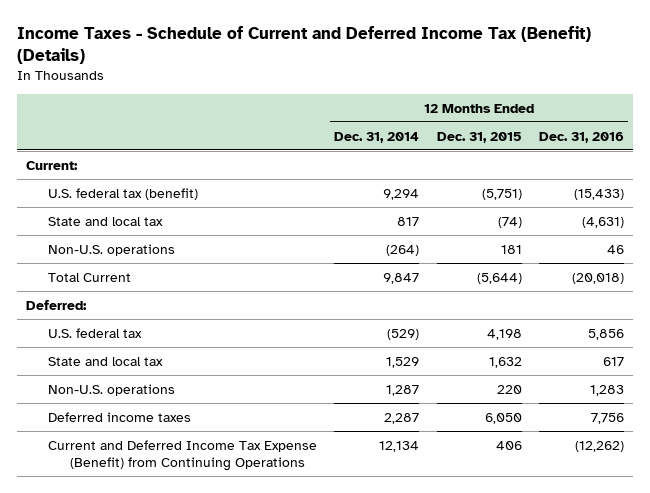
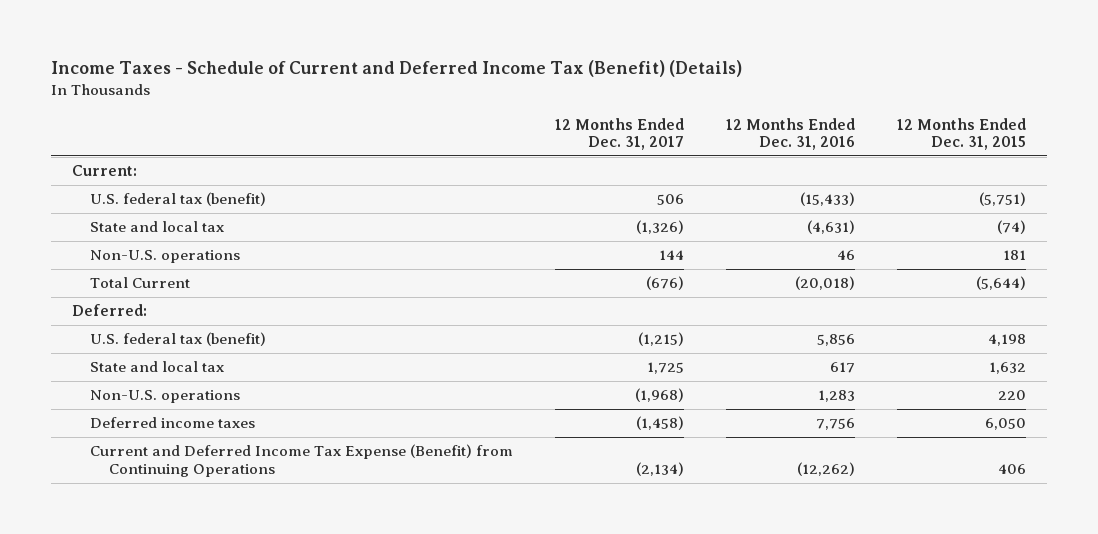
[334,131,420,143] Dec. 31, 2014 -> none
none -> [555,117,685,151] 12 Months Ended Dec. 31, 2017
[47,327,142,338] U.S. federal tax -> [90,332,267,347] U.S. federal tax (benefit)

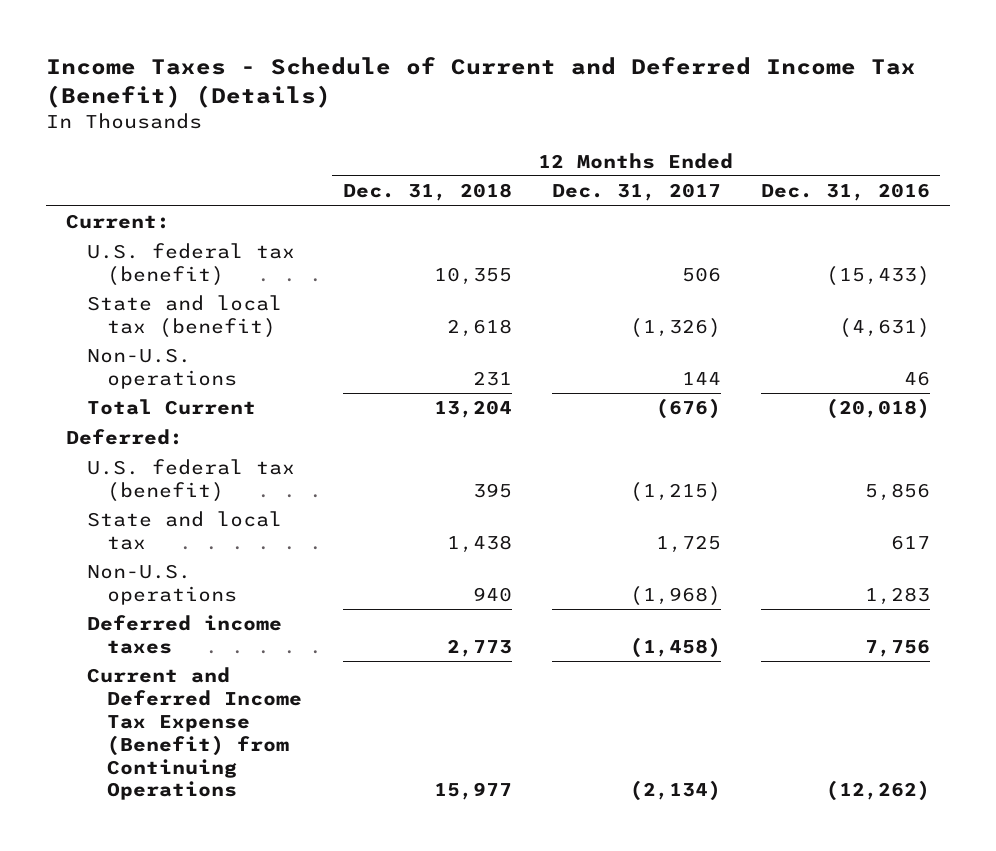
[897,117,1027,151] 12 Months Ended Dec. 31, 2015 -> none
none -> [342,183,512,202] Dec. 31, 2018
[90,221,225,233] State and local tax -> [86,295,282,339] State and local tax (benefit)

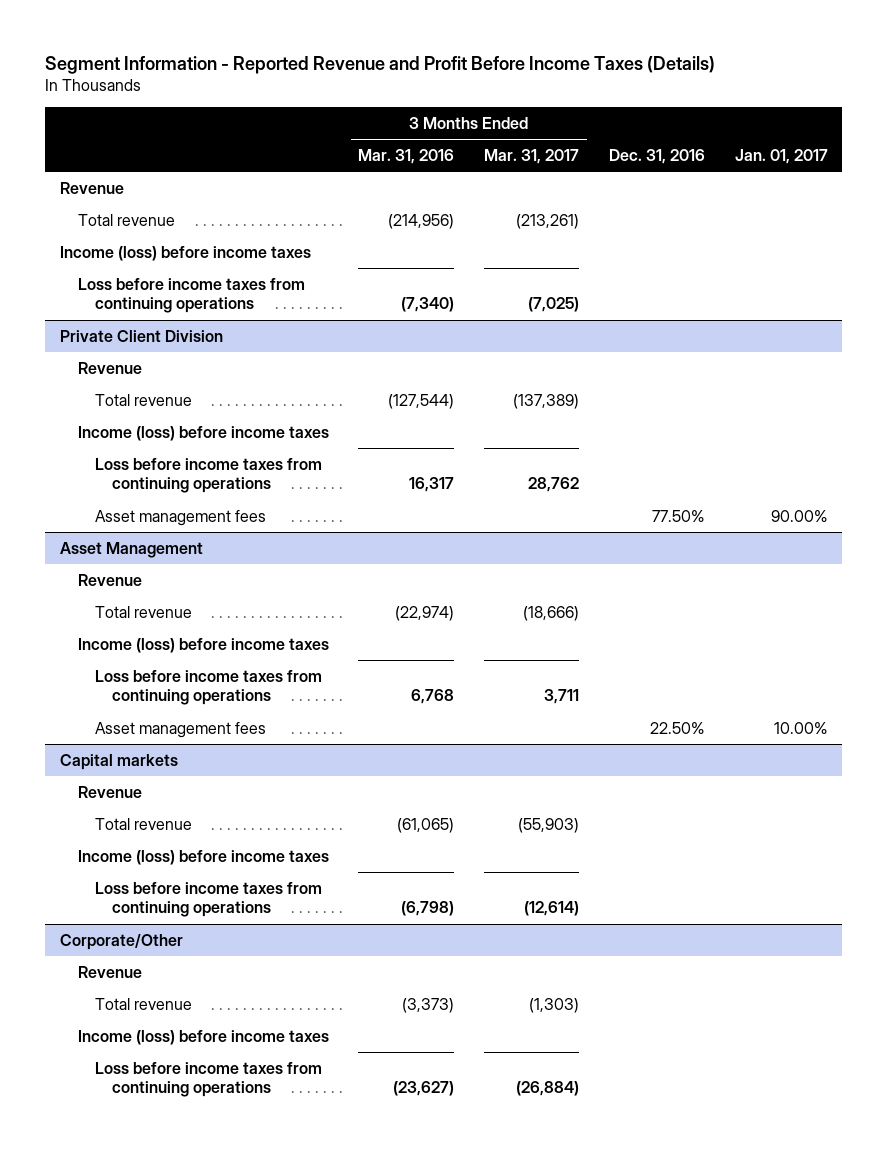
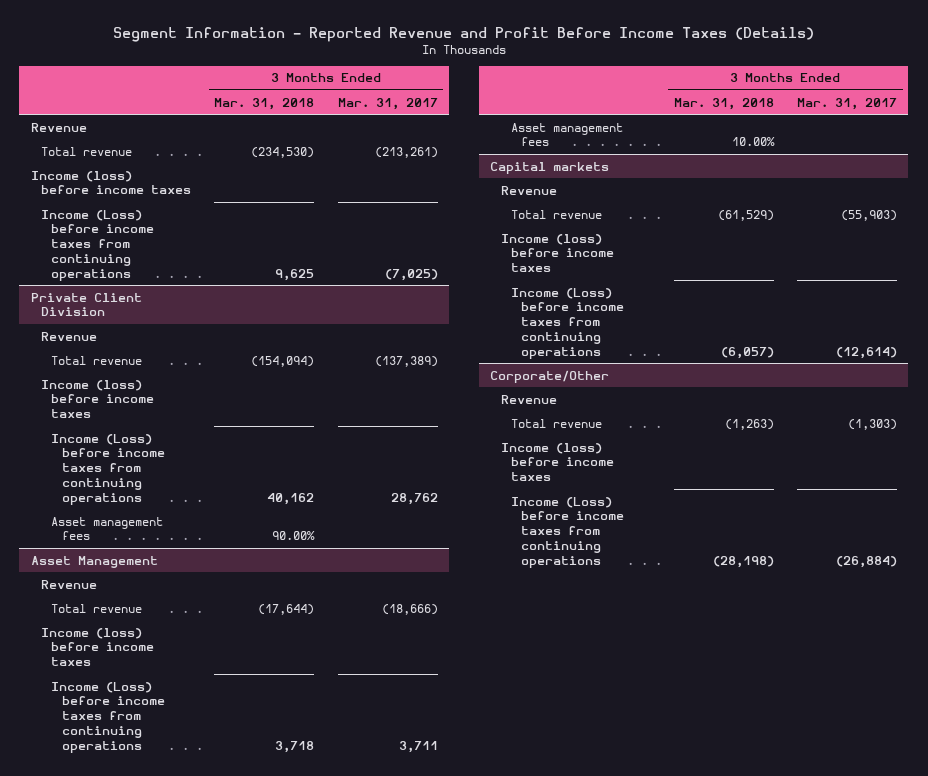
[358,149,455,165] Mar. 31, 2016 -> none
[608,149,705,165] Dec. 31, 2016 -> none
[734,149,828,165] Jan. 01, 2017 -> none
none -> [214,97,315,110] Mar. 31, 2018
[77,277,305,314] Loss before income taxes from continuing operations -> [41,209,155,281] Income (Loss) before income taxes from continuing operations
[94,457,322,494] Loss before income taxes from continuing operations -> [51,433,165,505] Income (Loss) before income taxes from continuing operations
[94,669,322,706] Loss before income taxes from continuing operations -> [51,681,165,753] Income (Loss) before income taxes from continuing operations
[94,881,322,918] Loss before income taxes from continuing operations -> [510,287,625,359] Income (Loss) before income taxes from continuing operations
[94,1061,322,1098] Loss before income taxes from continuing operations -> [510,496,625,568] Income (Loss) before income taxes from continuing operations

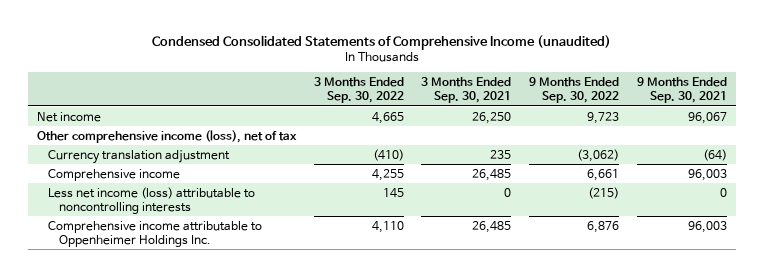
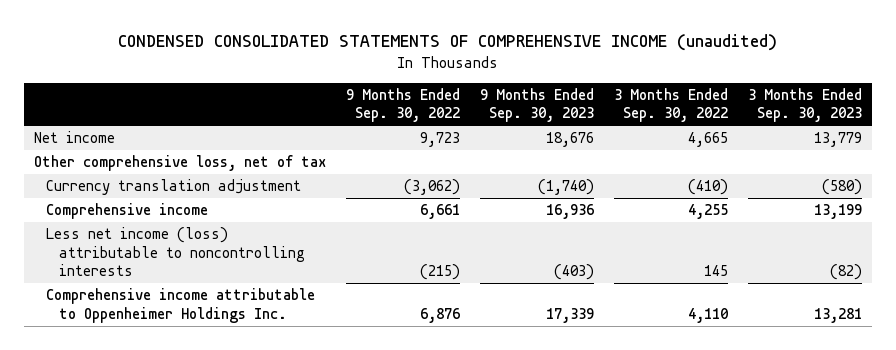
[151,34,611,50] Condensed Consolidated Statements of Comprehensive Income (unaudited) -> [117,34,777,52] CONDENSED CONSOLIDATED STATEMENTS OF COMPREHENSIVE INCOME (unaudited)
[421,77,512,104] 3 Months Ended Sep. 30, 2021 -> none
[636,77,727,104] 9 Months Ended Sep. 30, 2021 -> none
none -> [479,87,594,123] 9 Months Ended Sep. 30, 2023
none -> [747,87,862,123] 3 Months Ended Sep. 30, 2023
[37,129,298,143] Other comprehensive income (loss), net of tax -> [34,155,327,172] Other comprehensive loss, net of tax

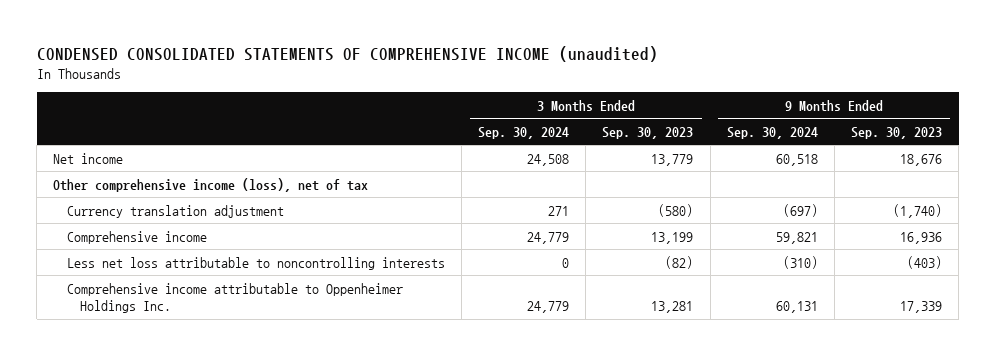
[346,87,461,123] 9 Months Ended Sep. 30, 2022 -> none
[613,87,728,123] 3 Months Ended Sep. 30, 2022 -> none
none -> [478,126,570,139] Sep. 30, 2024
none -> [726,126,818,139] Sep. 30, 2024
[34,155,327,172] Other comprehensive loss, net of tax -> [53,177,369,192] Other comprehensive income (loss), net of tax
[46,227,305,276] Less net income (loss) attributable to noncontrolling interests -> [66,256,445,270] Less net loss attributable to noncontrolling interests

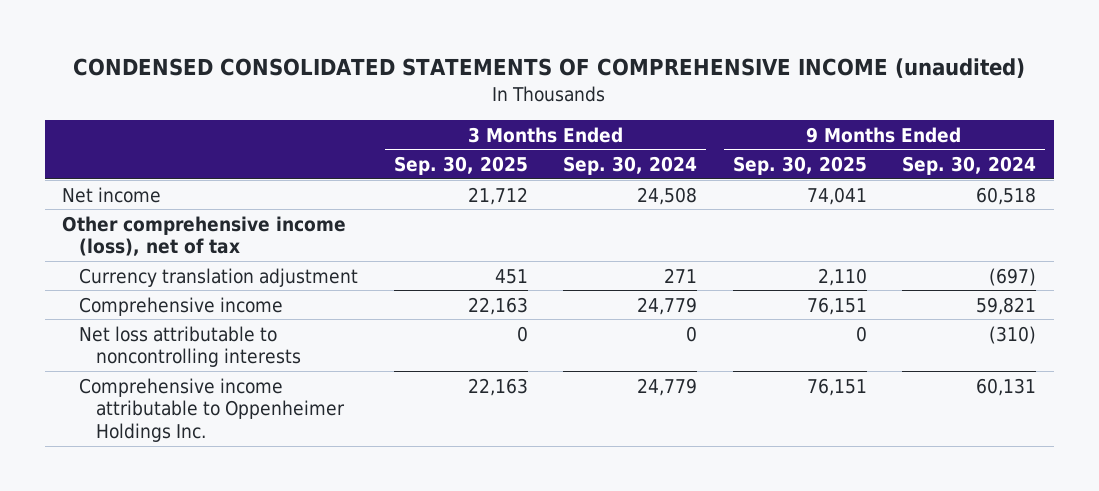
[602,126,694,139] Sep. 30, 2023 -> none
[851,126,943,139] Sep. 30, 2023 -> none
none -> [393,155,528,175] Sep. 30, 2025
none -> [732,155,867,175] Sep. 30, 2025
[66,256,445,270] Less net loss attributable to noncontrolling interests -> [79,325,302,368] Net loss attributable to noncontrolling interests

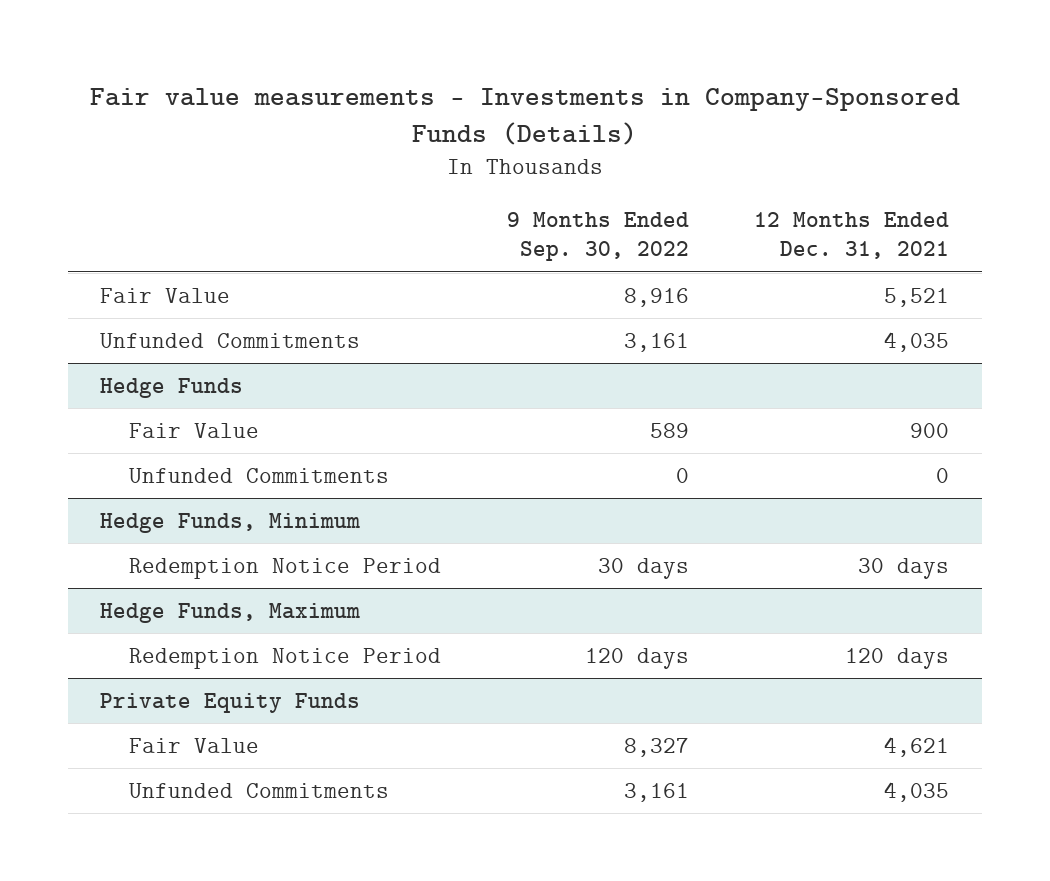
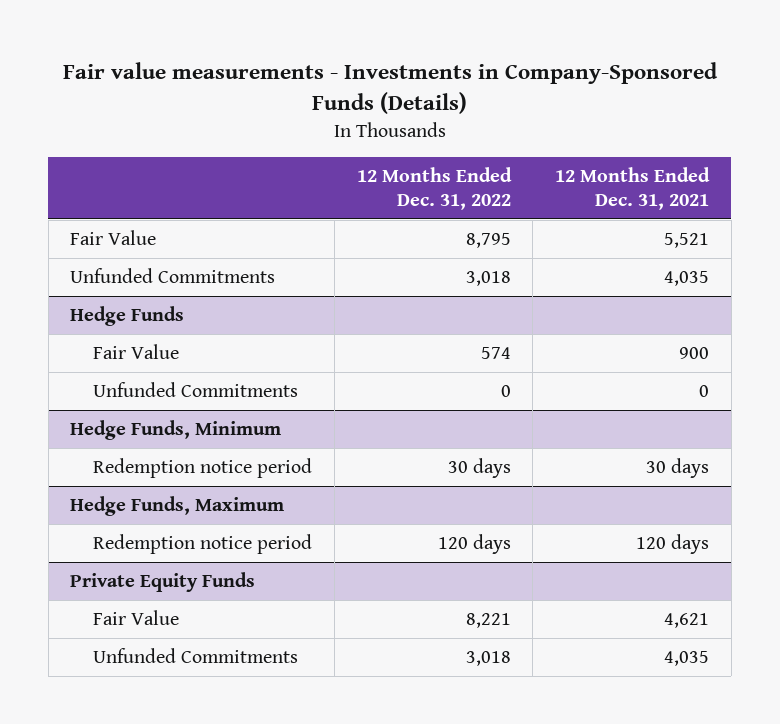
[506,211,689,262] 9 Months Ended Sep. 30, 2022 -> none
none -> [356,166,512,211] 12 Months Ended Dec. 31, 2022
[129,557,442,579] Redemption Notice Period -> [93,458,313,479] Redemption notice period
[129,647,442,669] Redemption Notice Period -> [93,534,313,555] Redemption notice period

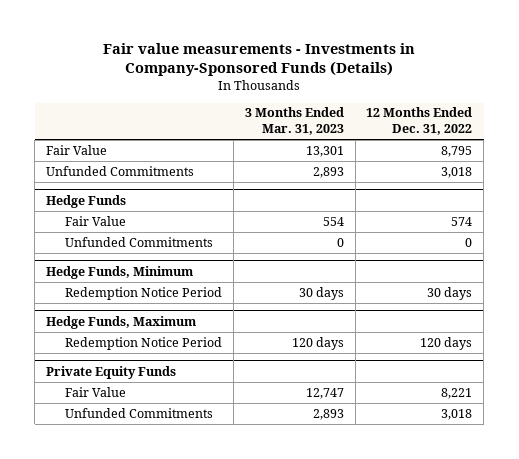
[555,166,711,211] 12 Months Ended Dec. 31, 2021 -> none
none -> [244,107,344,136] 3 Months Ended Mar. 31, 2023
[93,458,313,479] Redemption notice period -> [65,286,223,300] Redemption Notice Period
[93,534,313,555] Redemption notice period -> [65,336,223,350] Redemption Notice Period

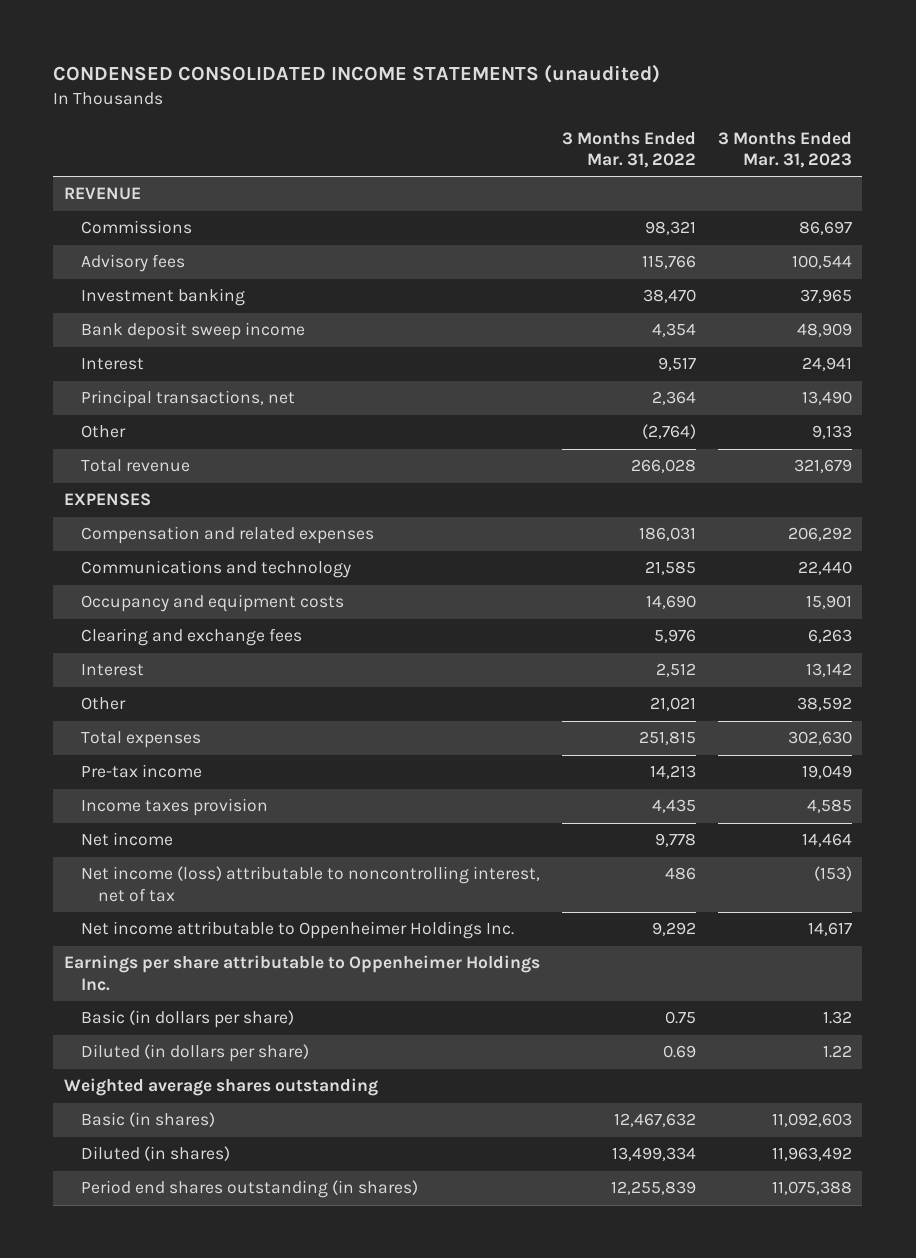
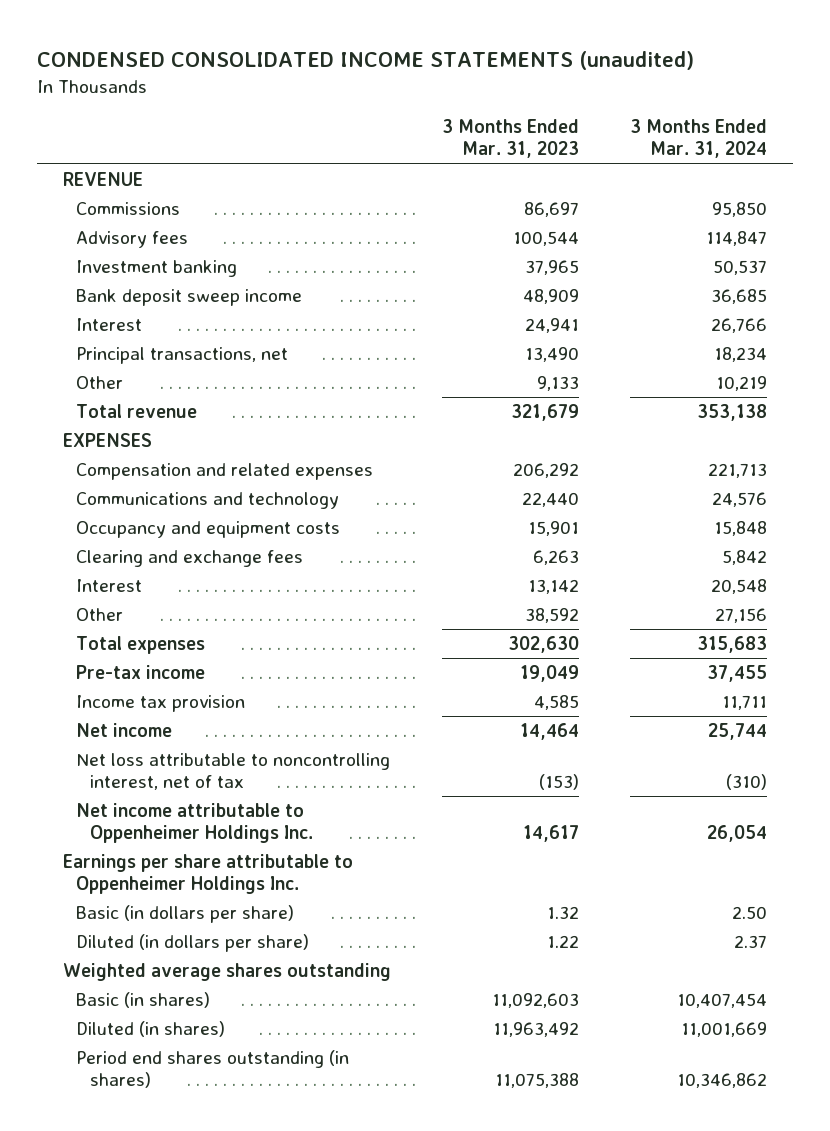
[561,131,696,168] 3 Months Ended Mar. 31, 2022 -> none
none -> [630,119,768,159] 3 Months Ended Mar. 31, 2024
[80,798,268,817] Income taxes provision -> [76,695,246,713] Income tax provision
[80,866,540,902] Net income (loss) attributable to noncontrolling interest, net of tax -> [76,753,391,791] Net loss attributable to noncontrolling interest, net of tax

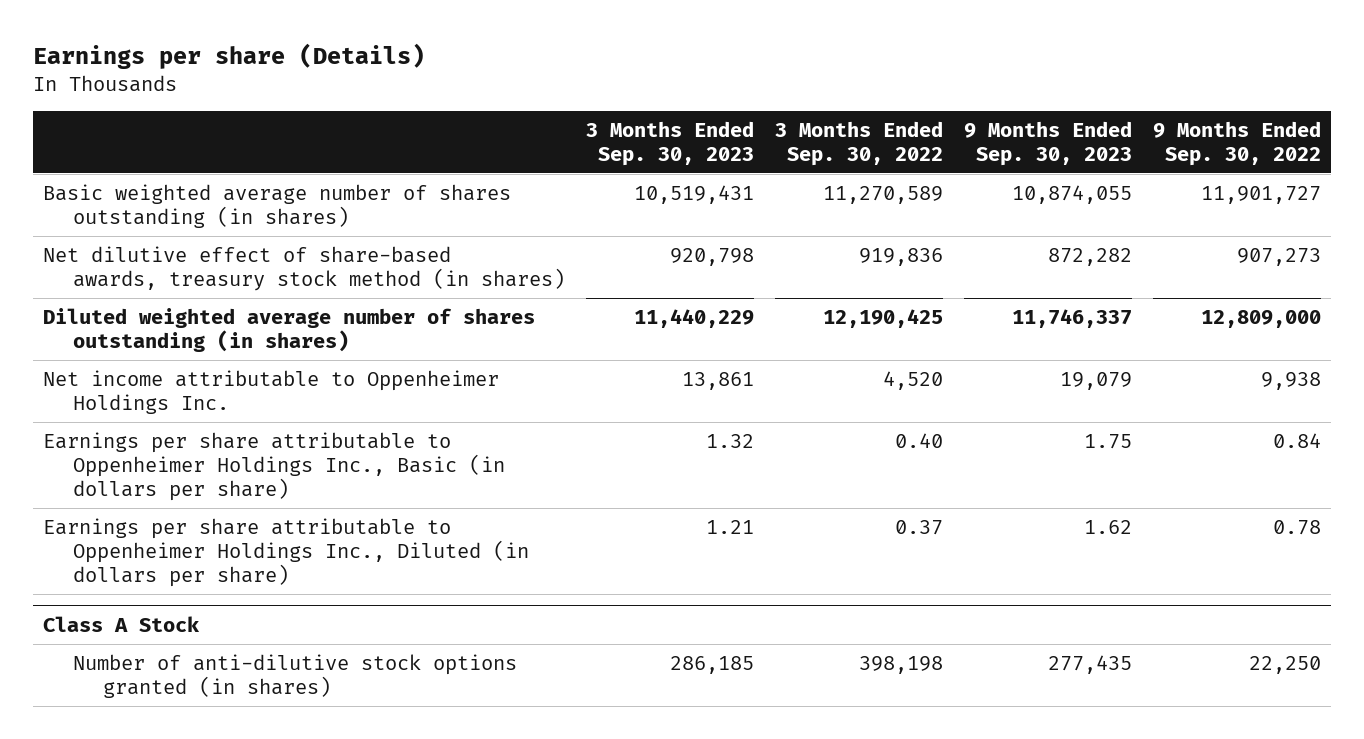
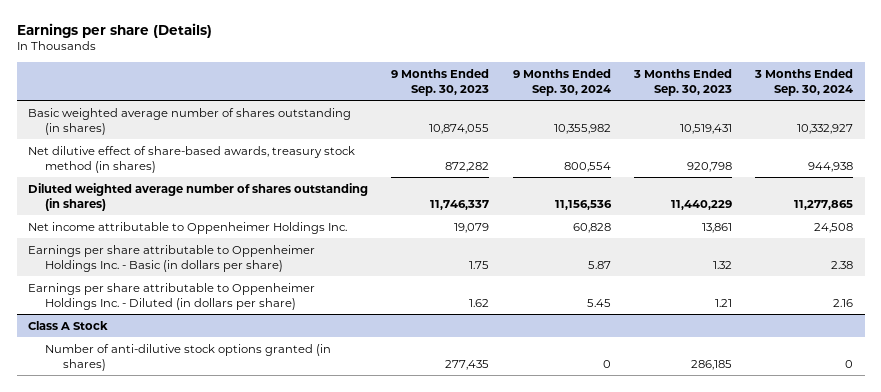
[774,120,943,166] 3 Months Ended Sep. 30, 2022 -> none
[1152,120,1321,166] 9 Months Ended Sep. 30, 2022 -> none
none -> [512,68,611,96] 9 Months Ended Sep. 30, 2024
none -> [754,68,854,96] 3 Months Ended Sep. 30, 2024
[43,432,505,501] Earnings per share attributable to Oppenheimer Holdings Inc., Basic (in dollars per share) -> [28,244,316,272] Earnings per share attributable to Oppenheimer Holdings Inc. - Basic (in dollars per share)
[43,518,529,587] Earnings per share attributable to Oppenheimer Holdings Inc., Diluted (in dollars per share) -> [28,282,316,310] Earnings per share attributable to Oppenheimer Holdings Inc. - Diluted (in dollars per share)

